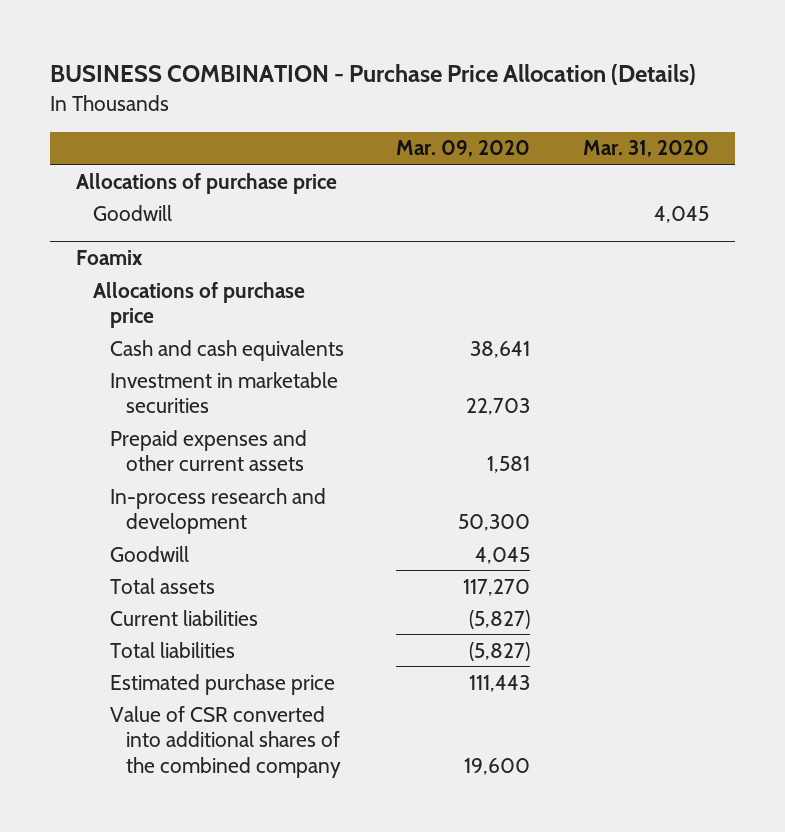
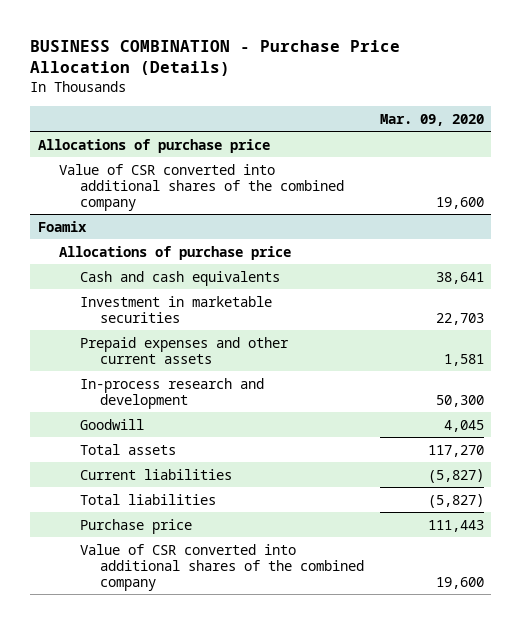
[582,140,709,158] Mar. 31, 2020 -> none
[92,204,172,221] Goodwill -> none
none -> [58,163,344,211] Value of CSR converted into additional shares of the combined company
[109,673,335,695] Estimated purchase price -> [79,518,192,534] Purchase price

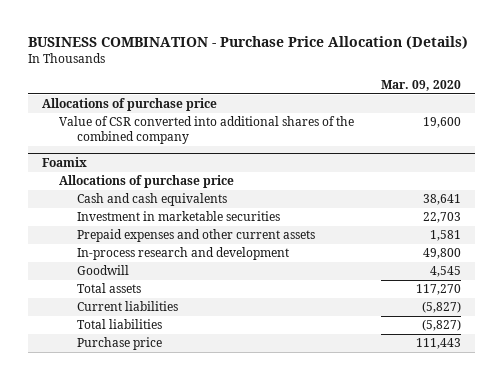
[435,394,484,407] 50,300 -> [423,248,462,260] 49,800
[443,419,484,432] 4,045 -> [430,266,462,278] 4,545
[79,543,365,591] Value of CSR converted into additional shares of the combined company -> none

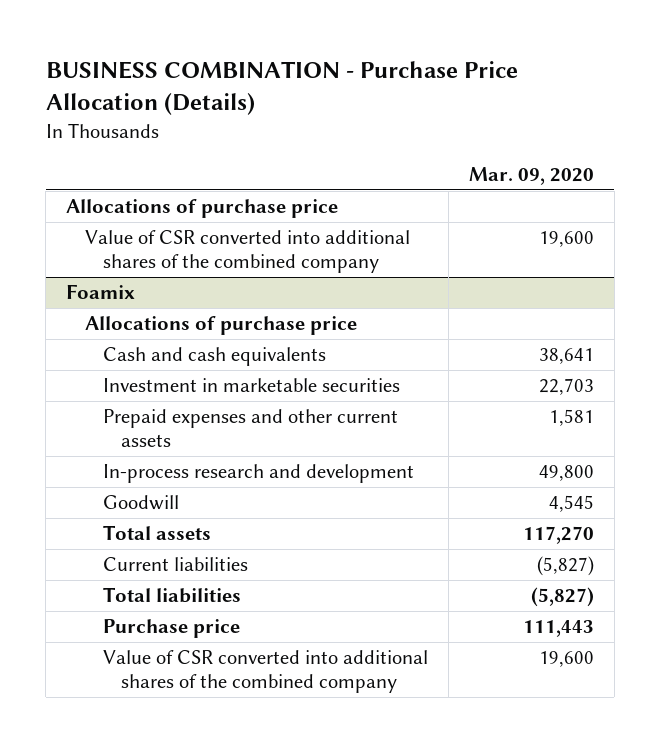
none -> [103,650,429,694] Value of CSR converted into additional shares of the combined company

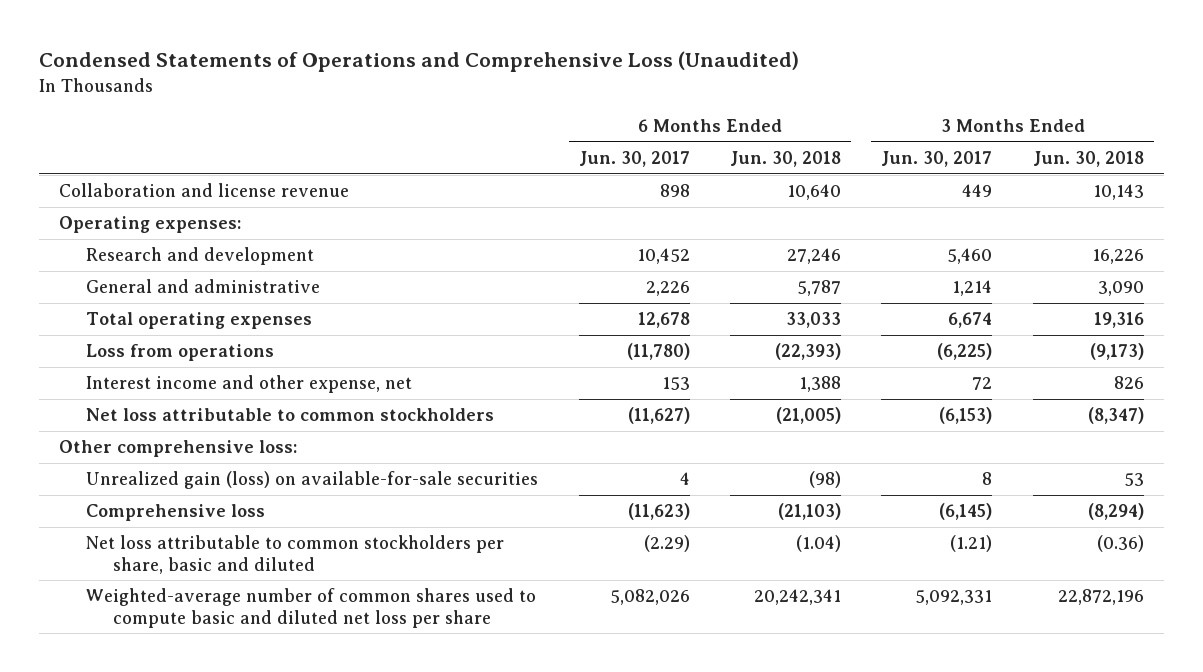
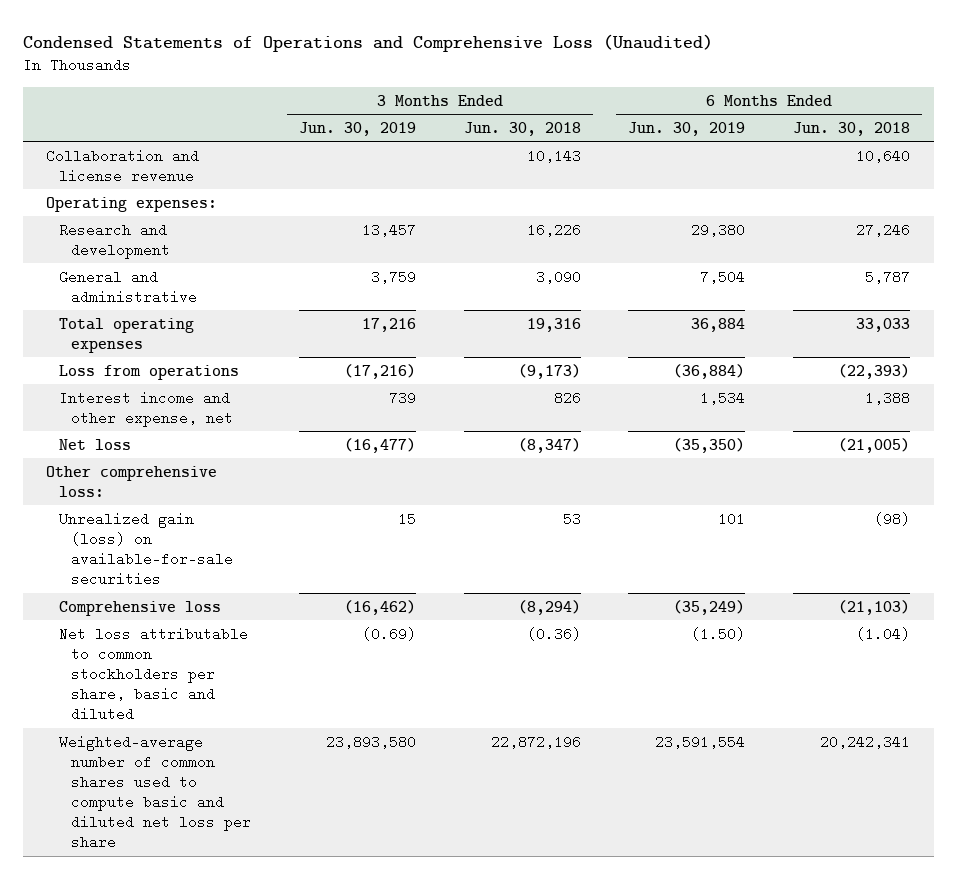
[578,151,690,168] Jun. 30, 2017 -> none
[881,151,993,168] Jun. 30, 2017 -> none
none -> [298,121,416,136] Jun. 30, 2019
none -> [628,121,746,136] Jun. 30, 2019
[86,408,495,422] Net loss attributable to common stockholders -> [58,438,131,450] Net loss

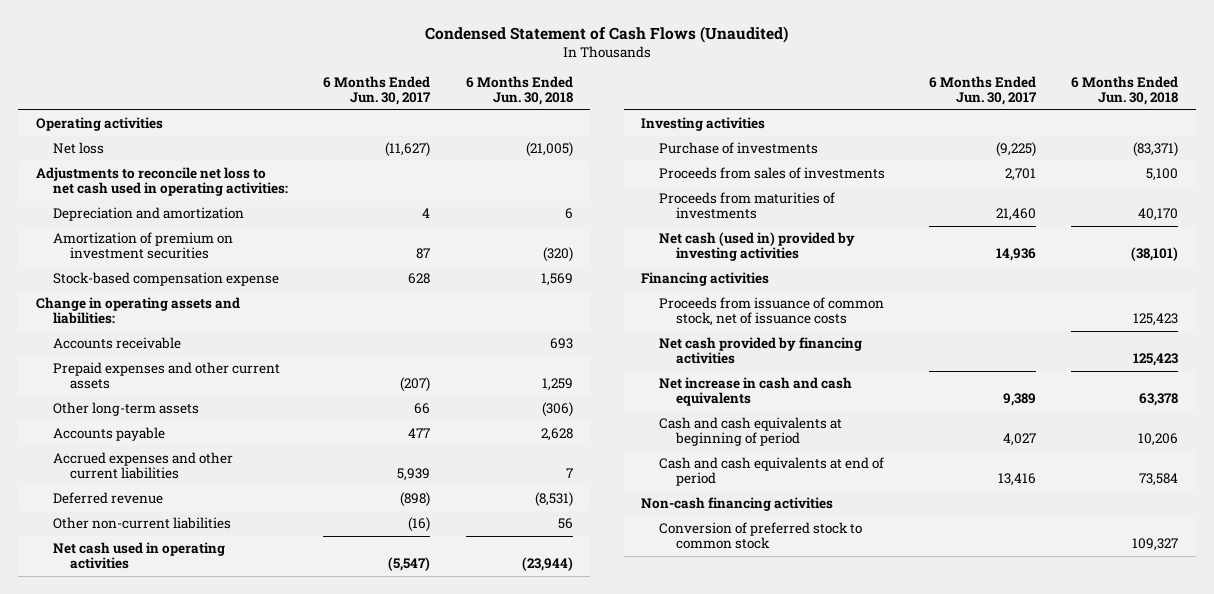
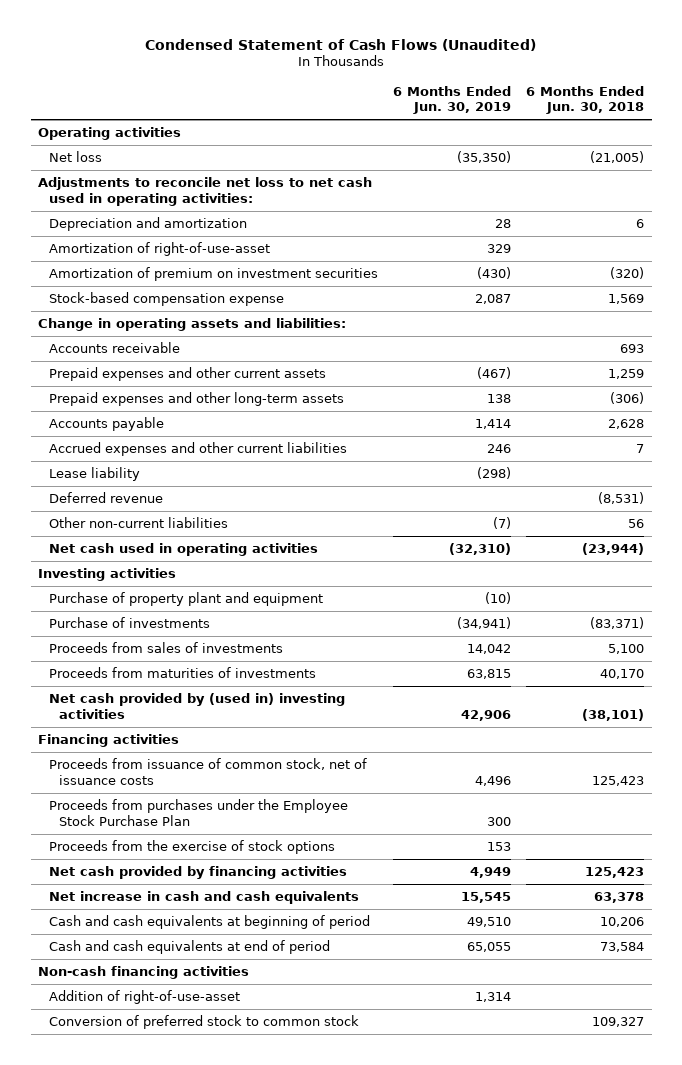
[323,75,432,106] 6 Months Ended Jun. 30, 2017 -> none
none -> [392,85,511,115] 6 Months Ended Jun. 30, 2019
none -> [48,241,270,256] Amortization of right-of-use-asset
[52,402,199,417] Other long-term assets -> [48,391,344,406] Prepaid expenses and other long-term assets
none -> [48,466,140,481] Lease liability
none -> [48,591,323,606] Purchase of property plant and equipment
[658,232,855,262] Net cash (used in) provided by investing activities -> [48,692,345,719] Net cash provided by (used in) investing activities
none -> [48,798,348,826] Proceeds from purchases under the Employee Stock Purchase Plan
none -> [48,839,335,854] Proceeds from the exercise of stock options
none -> [48,989,240,1004] Addition of right-of-use-asset

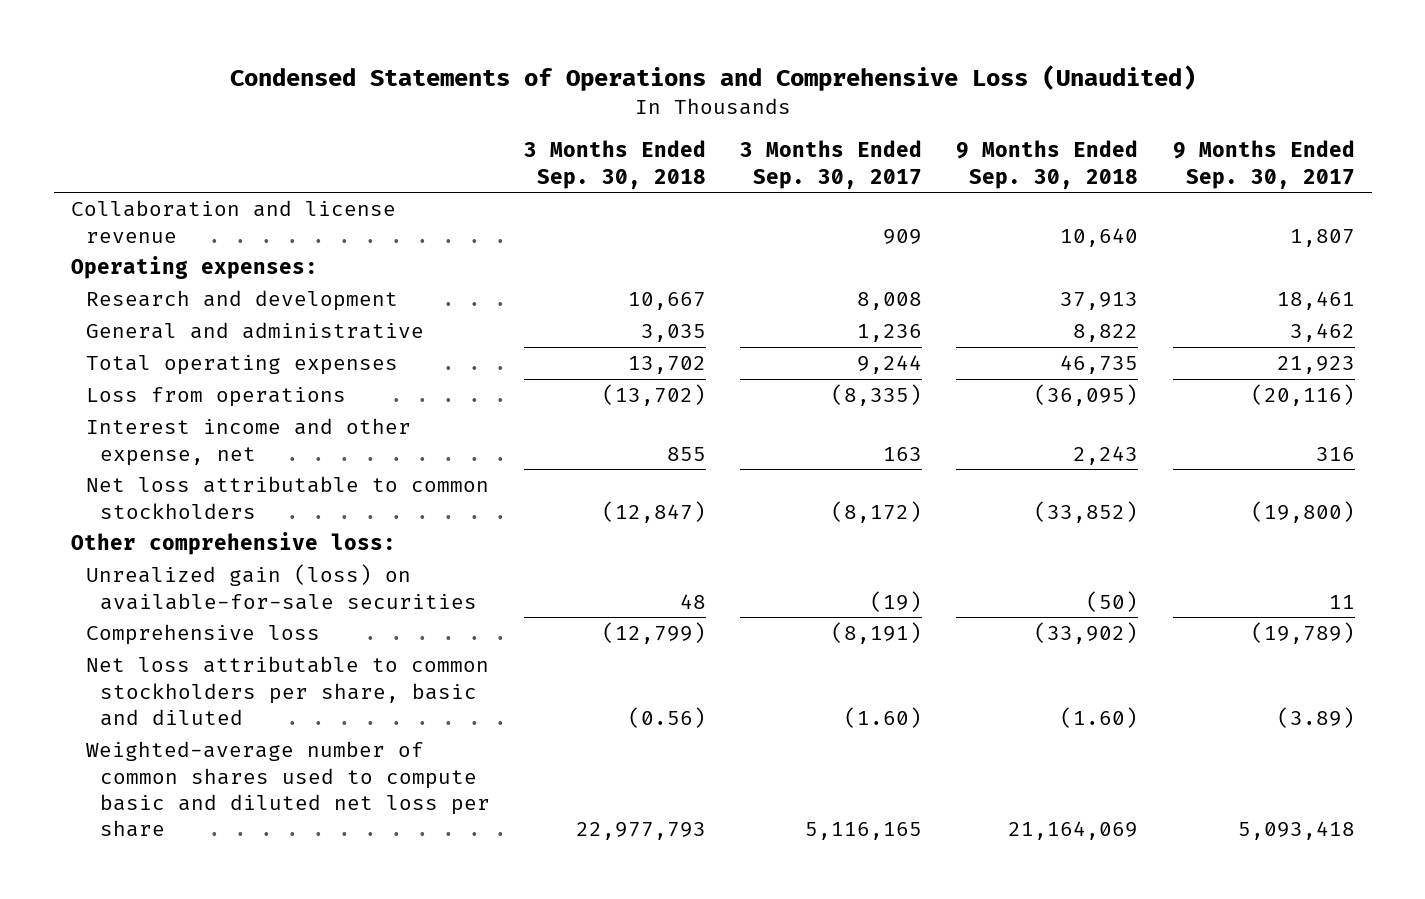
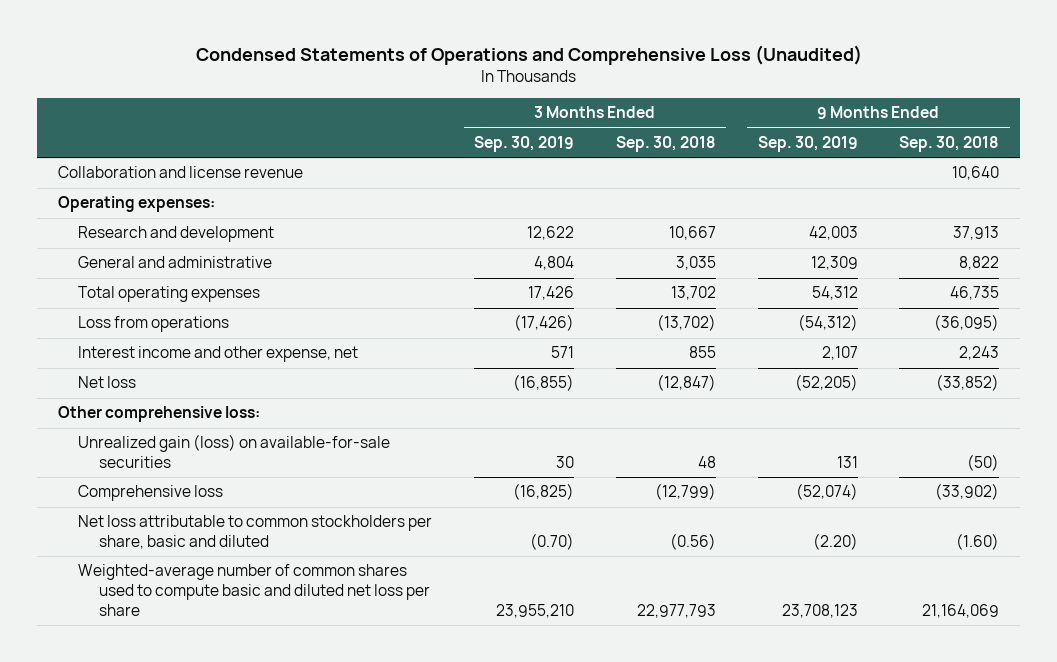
[740,140,923,189] 3 Months Ended Sep. 30, 2017 -> none
[1172,140,1355,189] 9 Months Ended Sep. 30, 2017 -> none
none -> [473,135,574,152] Sep. 30, 2019
none -> [757,135,858,152] Sep. 30, 2019
[85,476,489,519] Net loss attributable to common stockholders -> [78,376,137,389] Net loss

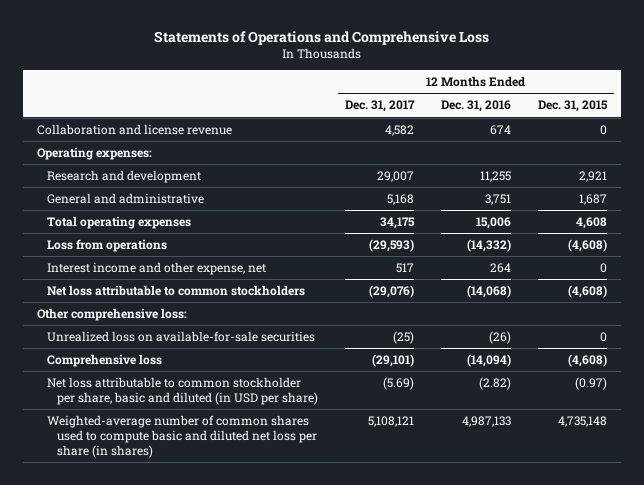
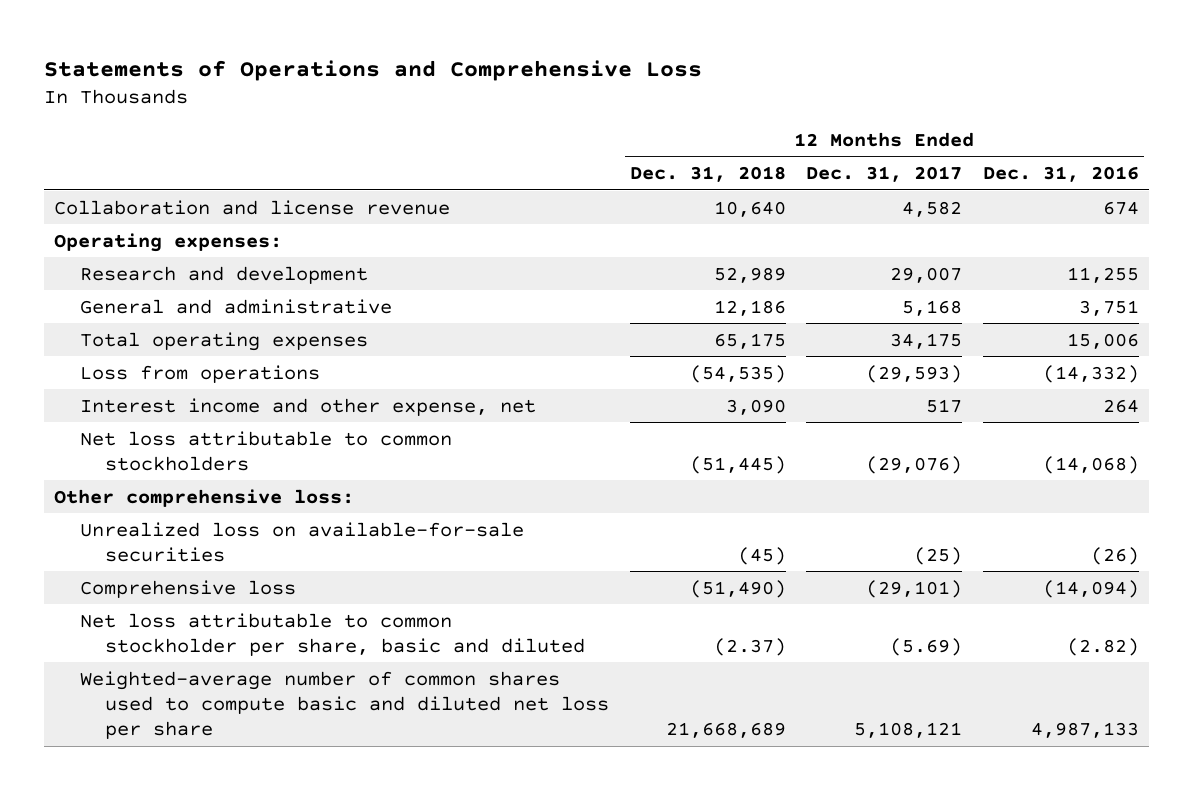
[538,100,609,113] Dec. 31, 2015 -> none
none -> [629,166,786,183] Dec. 31, 2018
[46,376,318,405] Net loss attributable to common stockholder per share, basic and diluted (in USD per share) -> [79,612,586,656] Net loss attributable to common stockholder per share, basic and diluted
[46,414,317,458] Weighted-average number of common shares used to compute basic and diluted net loss per share (in shares) -> [79,670,610,740] Weighted-average number of common shares used to compute basic and diluted net loss per share

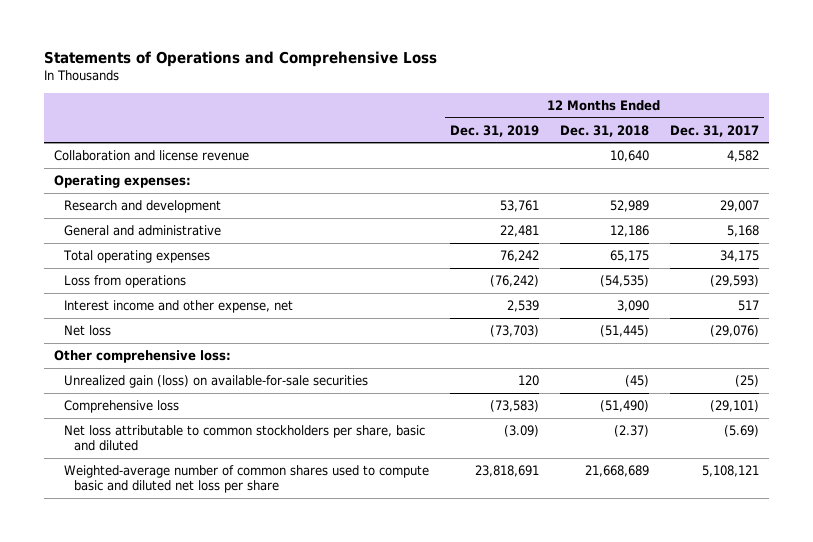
[982,166,1139,183] Dec. 31, 2016 -> none
none -> [450,124,540,137] Dec. 31, 2019
[79,430,452,471] Net loss attributable to common stockholders -> [64,324,112,336] Net loss
[79,521,524,562] Unrealized loss on available-for-sale securities -> [64,374,369,388] Unrealized gain (loss) on available-for-sale securities
[79,612,586,656] Net loss attributable to common stockholder per share, basic and diluted -> [64,424,426,452] Net loss attributable to common stockholders per share, basic and diluted

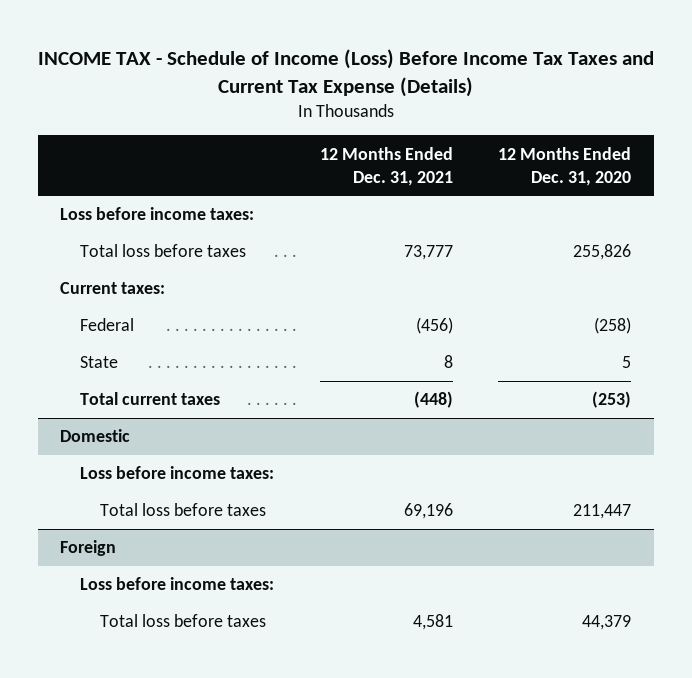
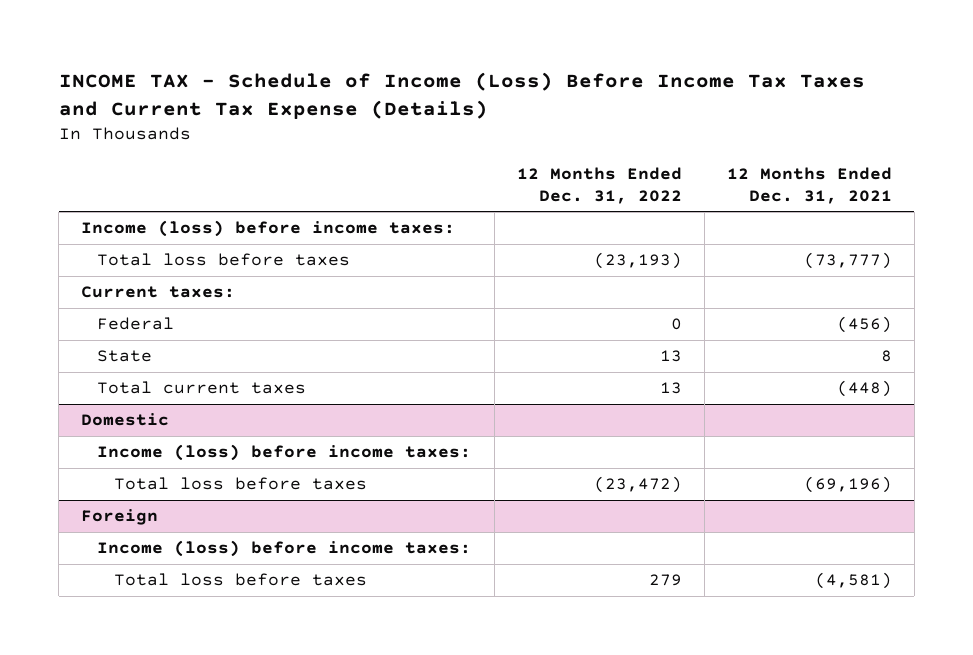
[498,146,632,186] 12 Months Ended Dec. 31, 2020 -> none
none -> [516,166,682,204] 12 Months Ended Dec. 31, 2022
[60,207,255,221] Loss before income taxes: -> [81,220,456,238] Income (loss) before income taxes:
[403,245,453,261] 73,777 -> [803,252,892,270] (73,777)
[79,466,274,480] Loss before income taxes: -> [97,444,472,462] Income (loss) before income taxes:
[403,503,453,520] 69,196 -> [803,476,892,494] (69,196)
[79,577,274,591] Loss before income taxes: -> [97,540,472,558] Income (loss) before income taxes:
[412,614,453,631] 4,581 -> [814,572,892,590] (4,581)

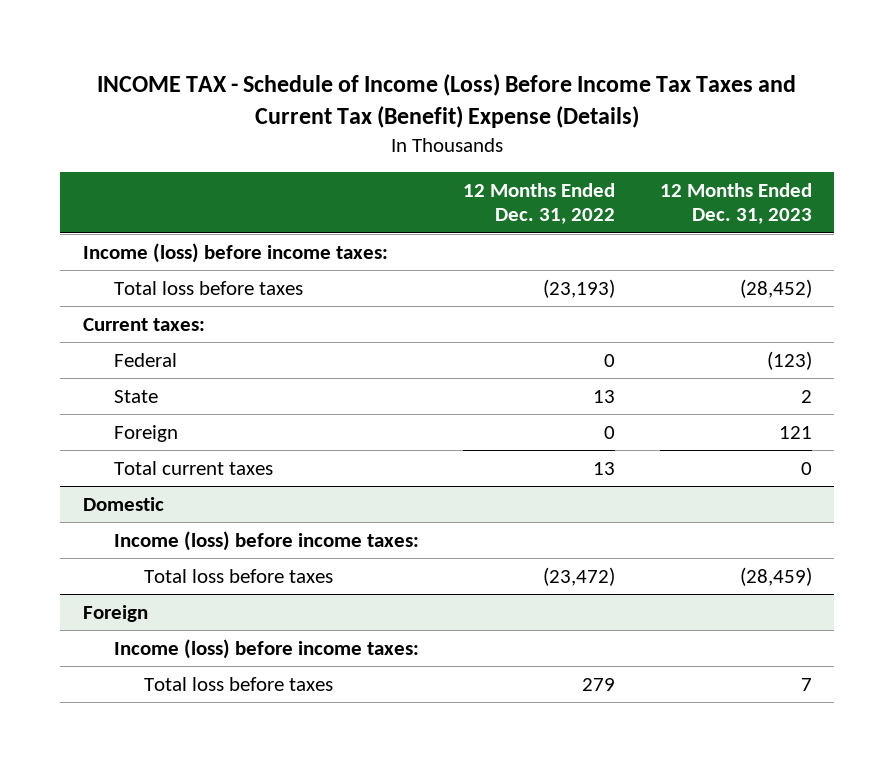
[58,71,865,119] INCOME TAX - Schedule of Income (Loss) Before Income Tax Taxes and Current Tax Expense (Details) -> [97,74,797,129] INCOME TAX - Schedule of Income (Loss) Before Income Tax Taxes and Current Tax (Benefit) Expense (Details)
[726,166,892,204] 12 Months Ended Dec. 31, 2021 -> none
none -> [659,183,812,225] 12 Months Ended Dec. 31, 2023
none -> [113,424,178,442] Foreign

